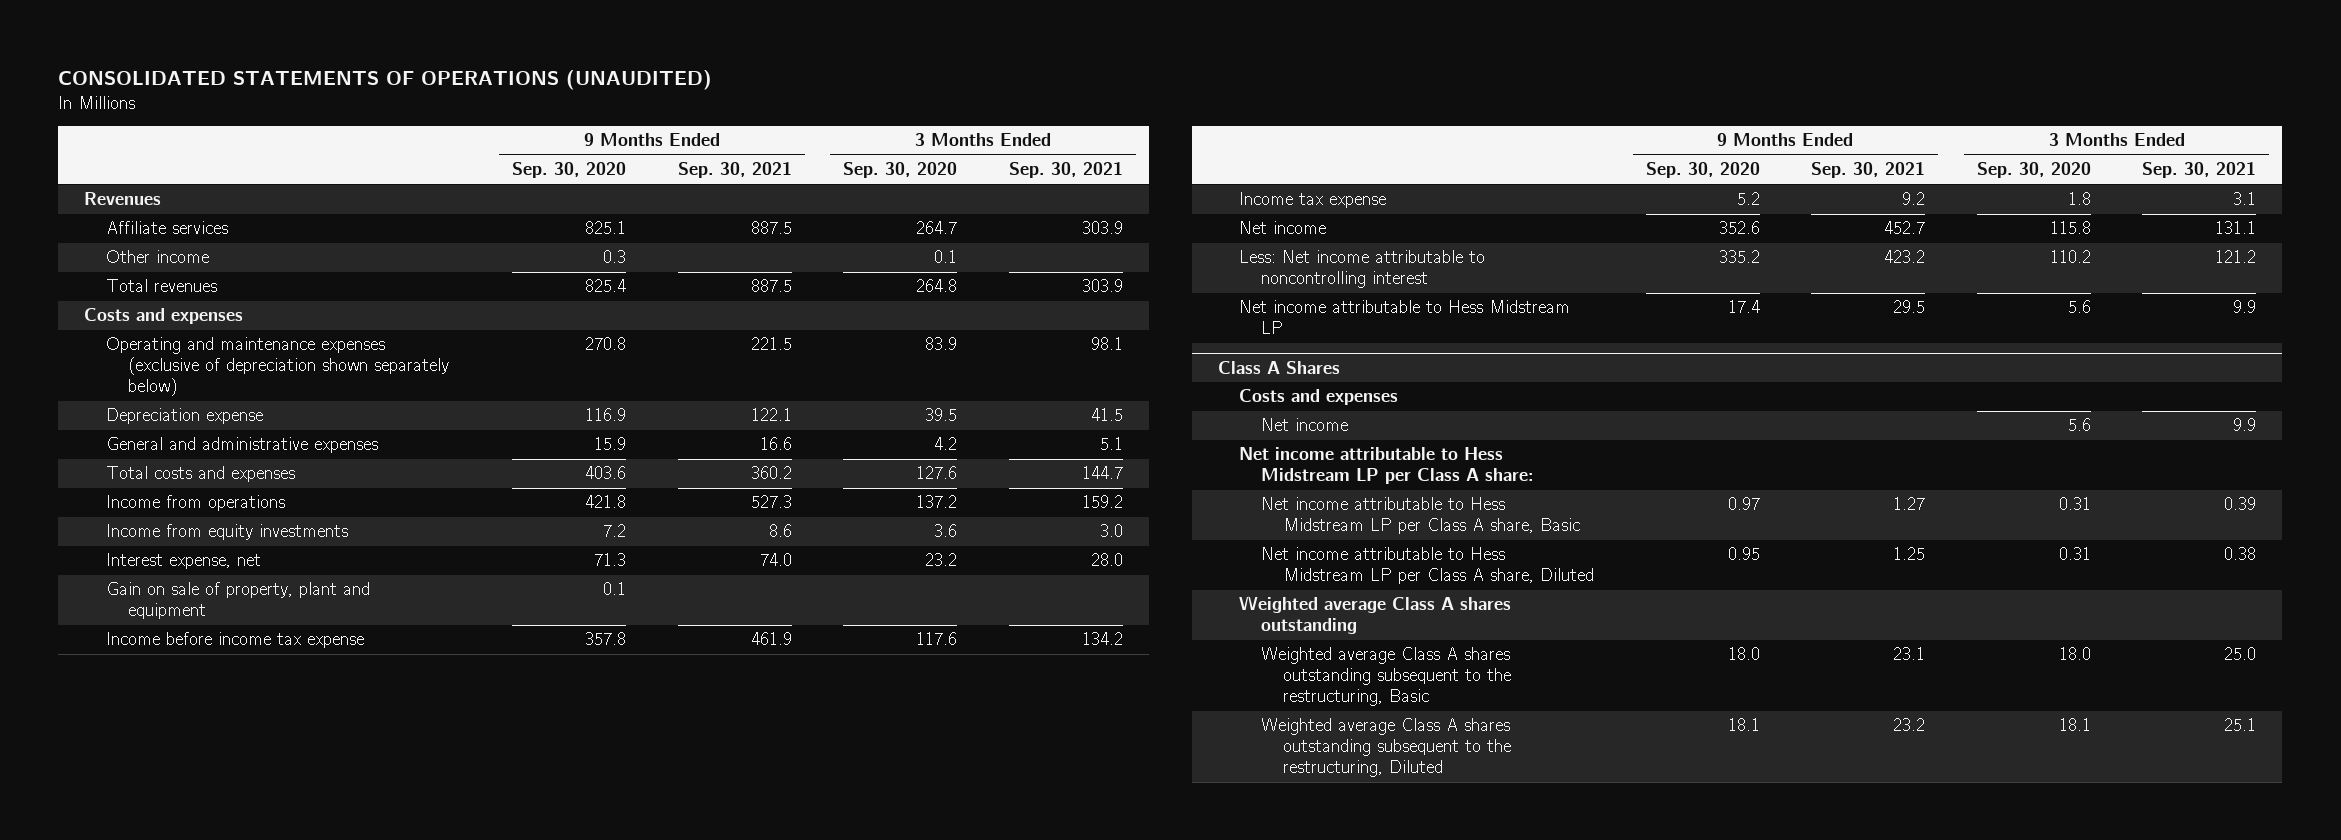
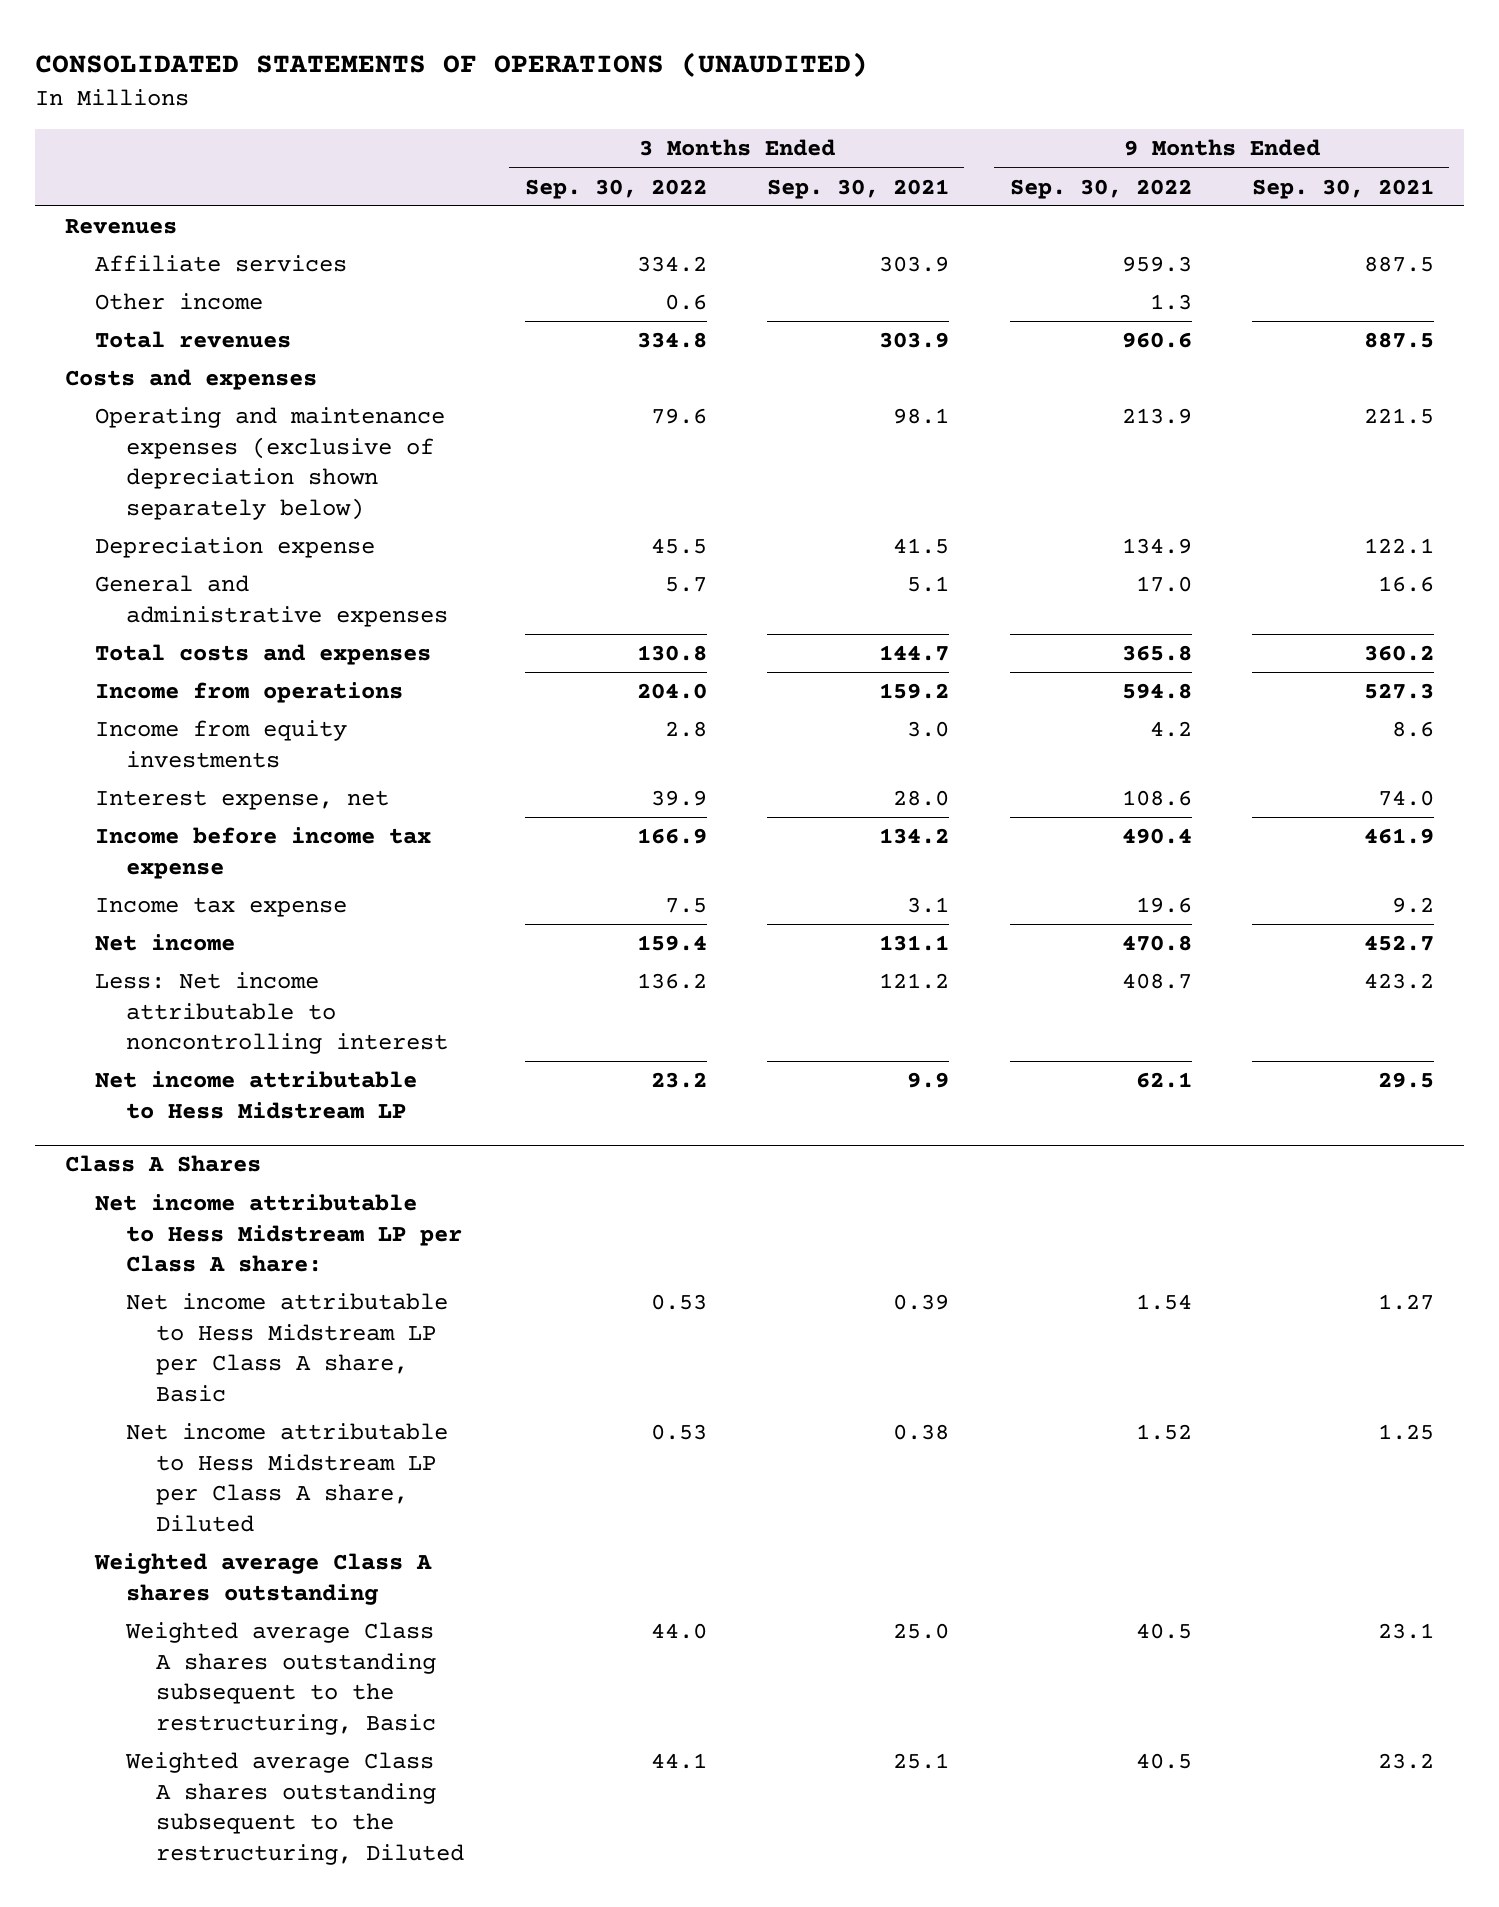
[511,162,626,179] Sep. 30, 2020 -> none
[843,162,958,179] Sep. 30, 2020 -> none
none -> [524,178,707,199] Sep. 30, 2022
none -> [1009,178,1192,199] Sep. 30, 2022
[105,582,370,620] Gain on sale of property, plant and equipment -> none
[1239,389,1399,406] Costs and expenses -> none
[1261,418,1349,432] Net income -> none

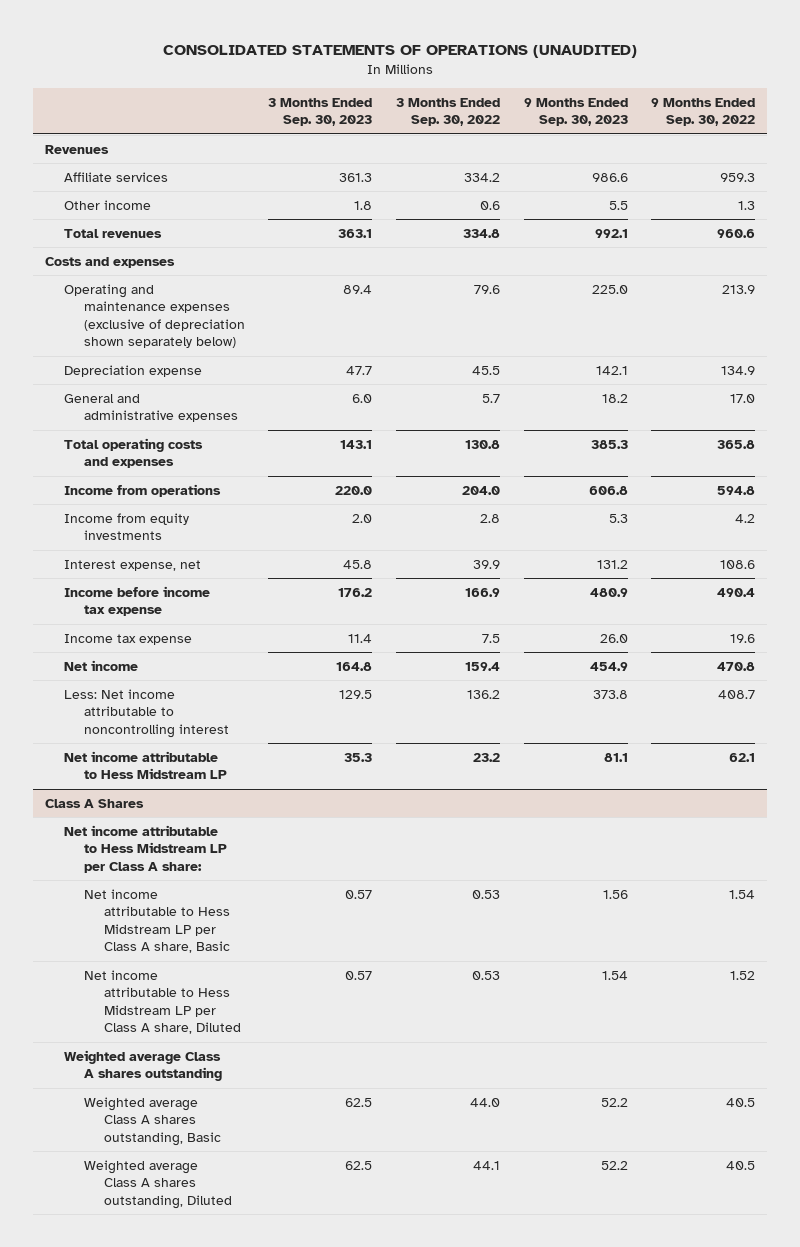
[767,178,950,199] Sep. 30, 2021 -> none
[1252,178,1435,199] Sep. 30, 2021 -> none
none -> [268,97,373,127] 3 Months Ended Sep. 30, 2023
none -> [523,97,628,127] 9 Months Ended Sep. 30, 2023
[95,644,432,666] Total costs and expenses -> [64,437,204,469] Total operating costs and expenses
[124,1622,437,1735] Weighted average Class A shares outstanding subsequent to the restructuring, Basic -> [83,1096,221,1146] Weighted average Class A shares outstanding, Basic
[124,1752,465,1865] Weighted average Class A shares outstanding subsequent to the restructuring, Diluted -> [83,1159,232,1209] Weighted average Class A shares outstanding, Diluted

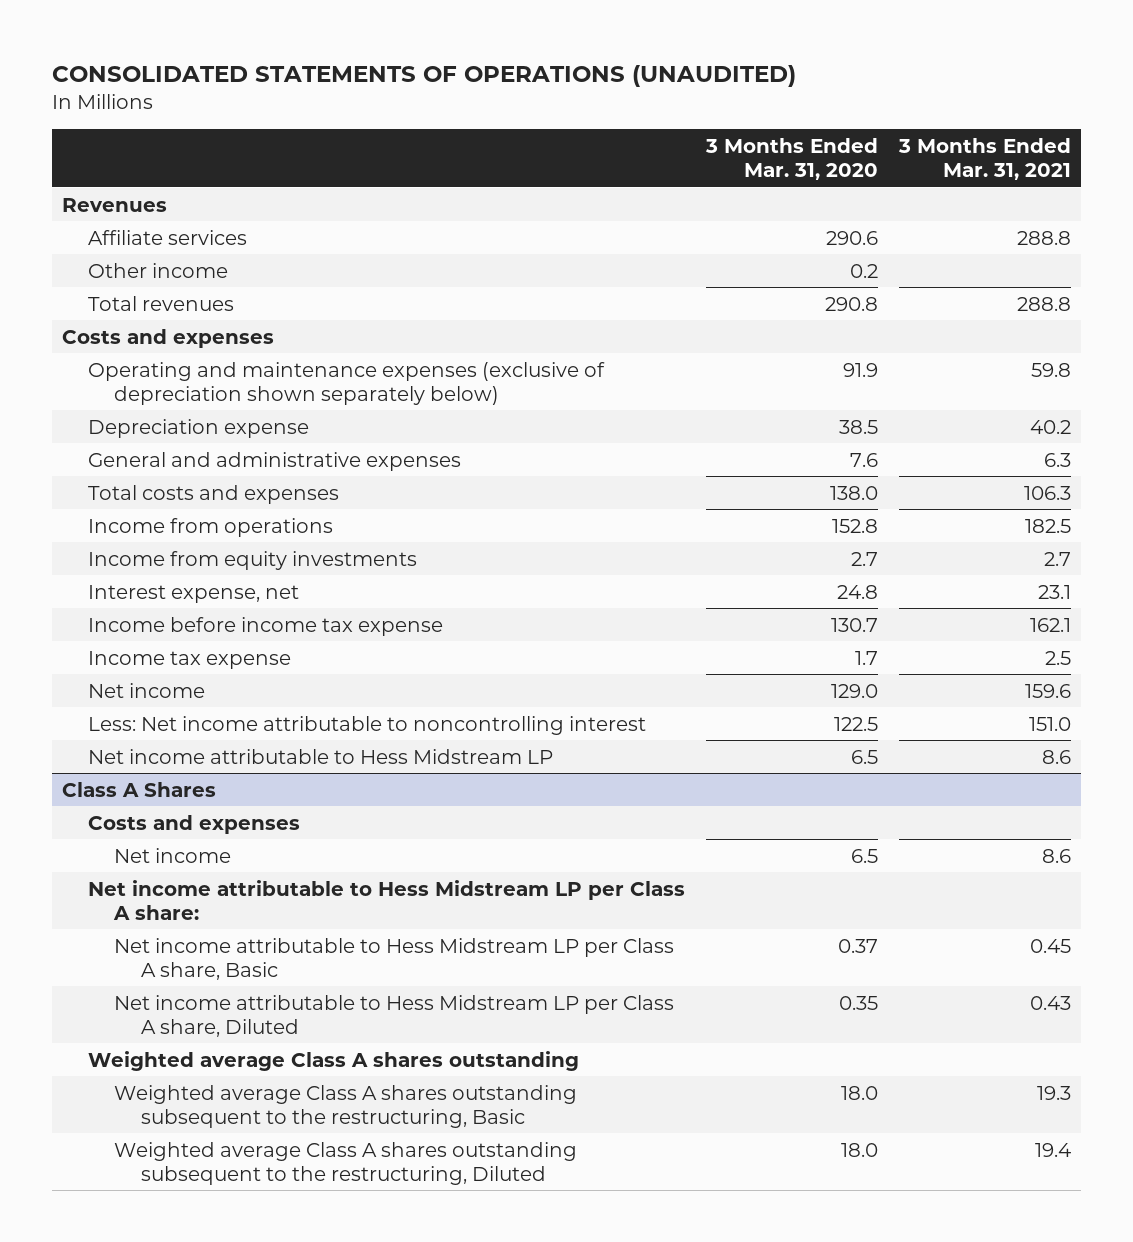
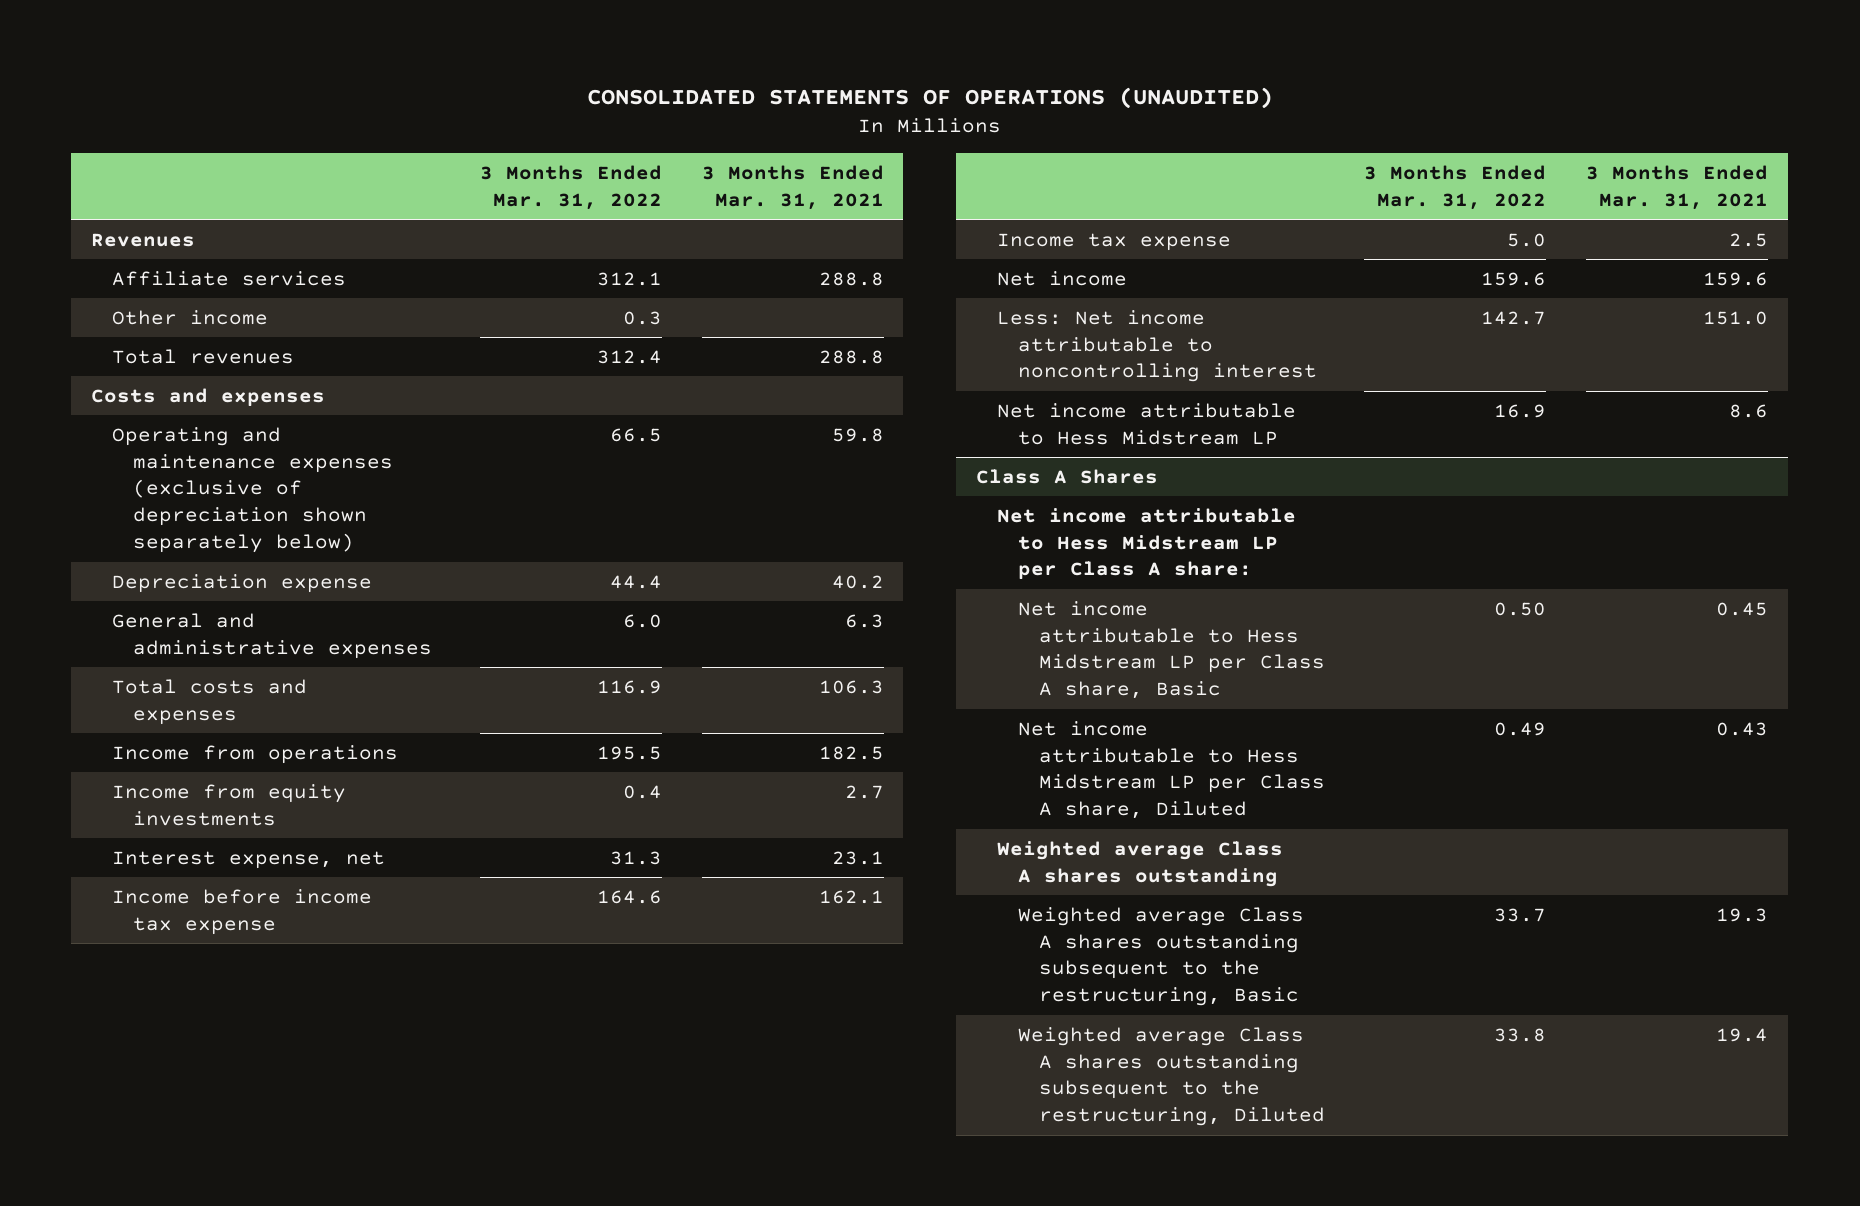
[705,137,879,180] 3 Months Ended Mar. 31, 2020 -> none
none -> [479,165,662,210] 3 Months Ended Mar. 31, 2022
[88,814,301,834] Costs and expenses -> none
[114,847,232,863] Net income -> none

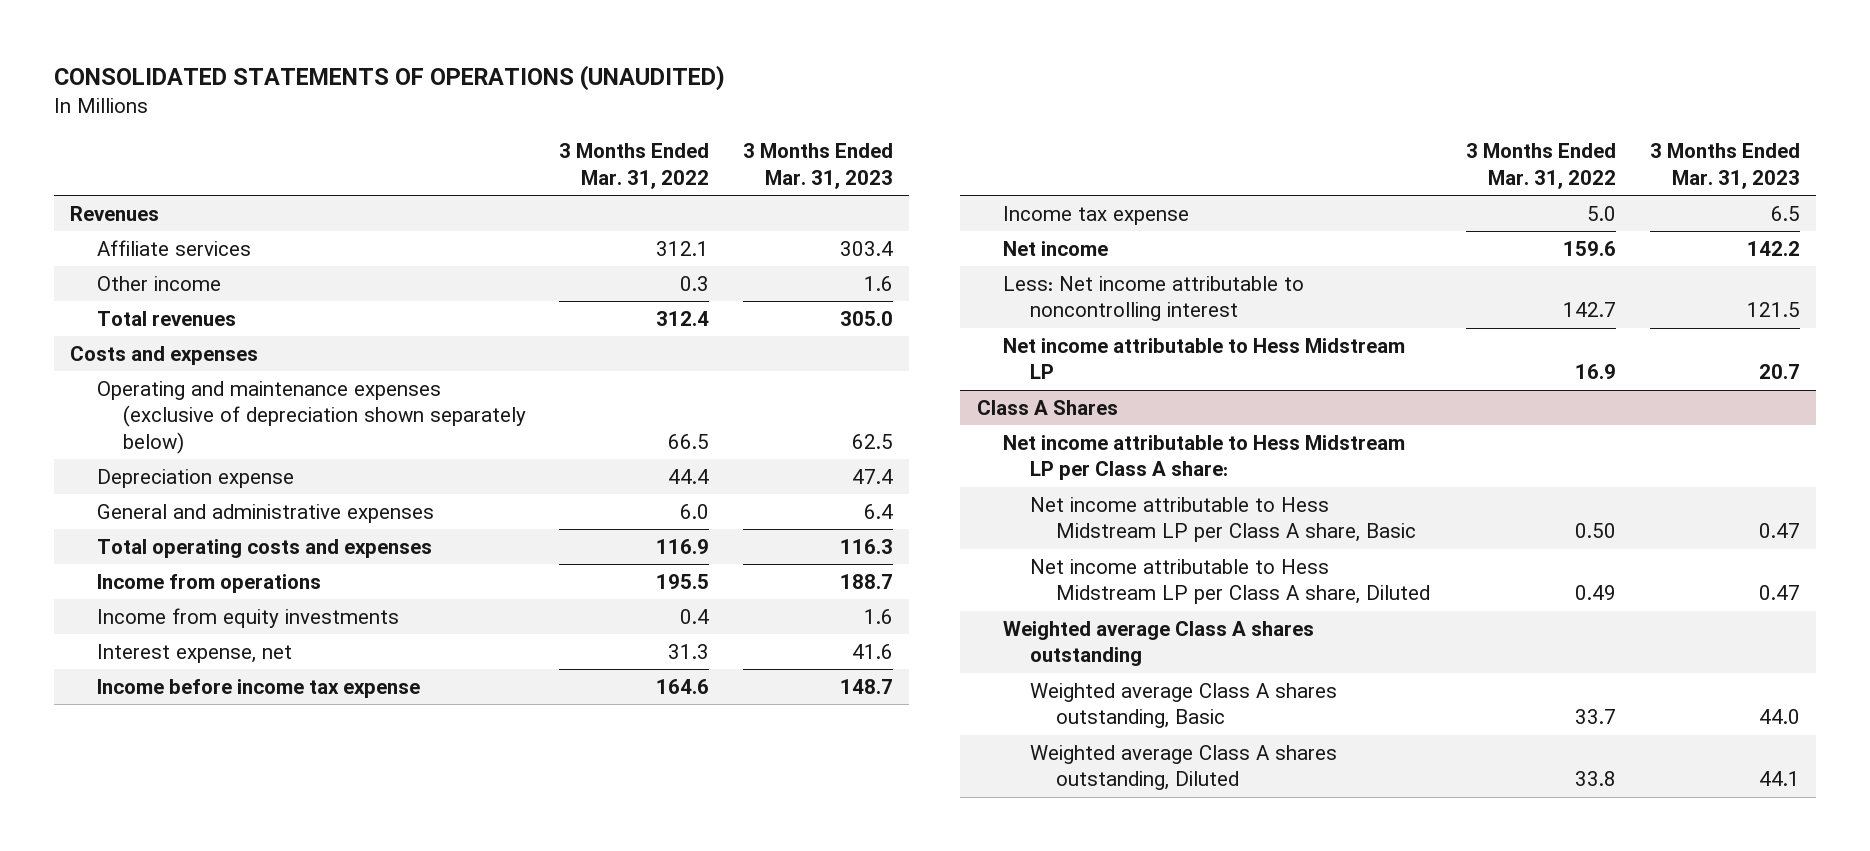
[701,165,884,210] 3 Months Ended Mar. 31, 2021 -> none
none -> [742,143,893,189] 3 Months Ended Mar. 31, 2023
[112,678,308,725] Total costs and expenses -> [96,538,432,558] Total operating costs and expenses
[1017,906,1304,1007] Weighted average Class A shares outstanding subsequent to the restructuring, Basic -> [1029,682,1337,729] Weighted average Class A shares outstanding, Basic
[1017,1026,1325,1127] Weighted average Class A shares outstanding subsequent to the restructuring, Diluted -> [1029,744,1337,791] Weighted average Class A shares outstanding, Diluted

